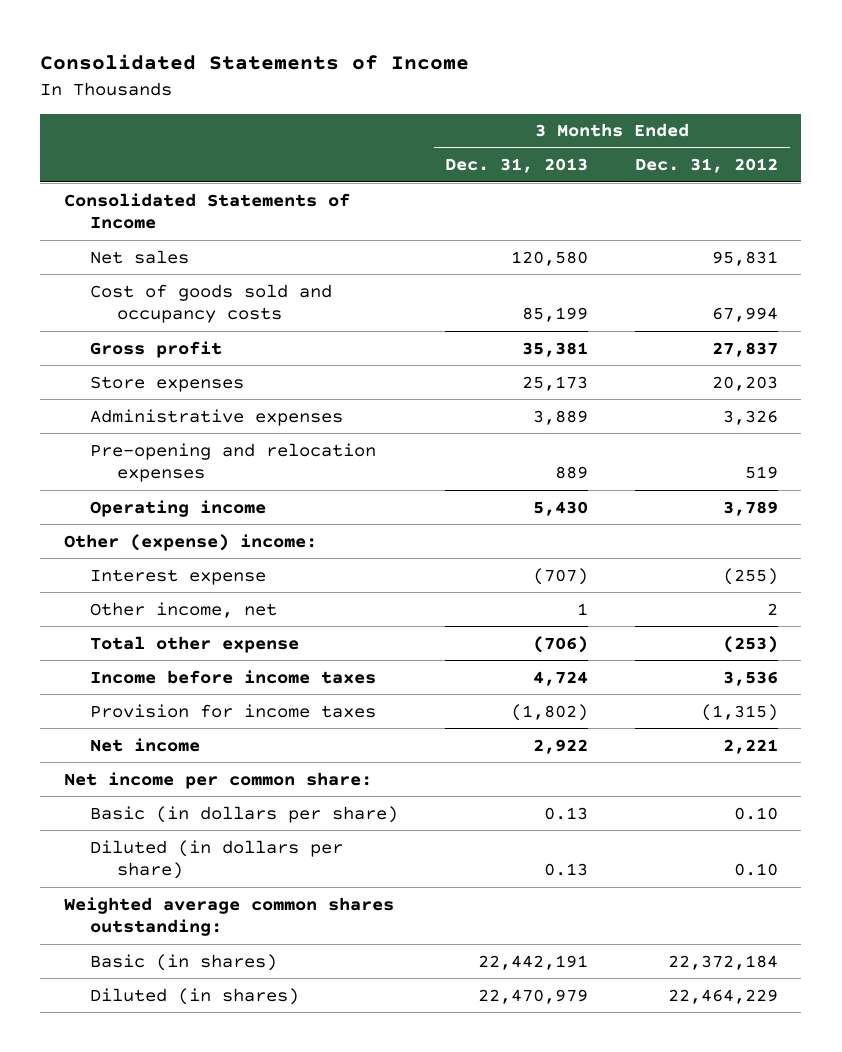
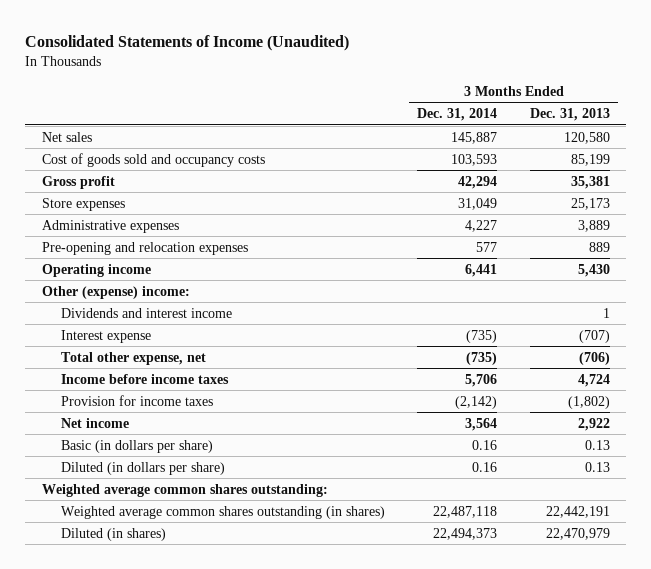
[40,54,470,71] Consolidated Statements of Income -> [25,35,350,52] Consolidated Statements of Income (Unaudited)
[634,158,778,174] Dec. 31, 2012 -> none
none -> [417,108,498,122] Dec. 31, 2014
[63,192,350,230] Consolidated Statements of Income -> none
none -> [60,307,232,318] Dividends and interest income
[90,601,278,618] Other income, net -> none
[90,635,300,653] Total other expense -> [60,351,206,365] Total other expense, net
[63,771,372,789] Net income per common share: -> none
[90,953,278,971] Basic (in shares) -> [60,505,385,519] Weighted average common shares outstanding (in shares)

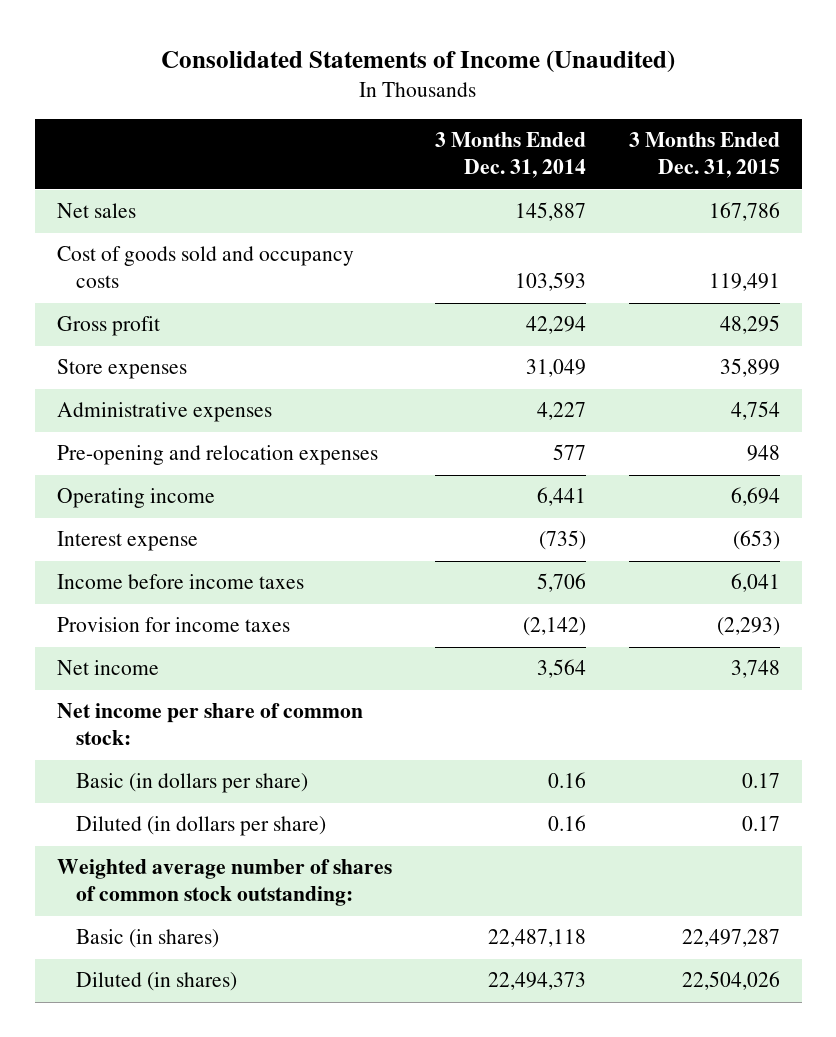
[529,108,610,122] Dec. 31, 2013 -> none
none -> [628,132,780,179] 3 Months Ended Dec. 31, 2015
[41,285,190,299] Other (expense) income: -> none
[60,307,232,318] Dividends and interest income -> none
[60,351,206,365] Total other expense, net -> none
none -> [56,703,363,746] Net income per share of common stock:
[41,483,328,497] Weighted average common shares outstanding: -> [56,859,392,907] Weighted average number of shares of common stock outstanding:
[60,505,385,519] Weighted average common shares outstanding (in shares) -> [76,929,220,949] Basic (in shares)

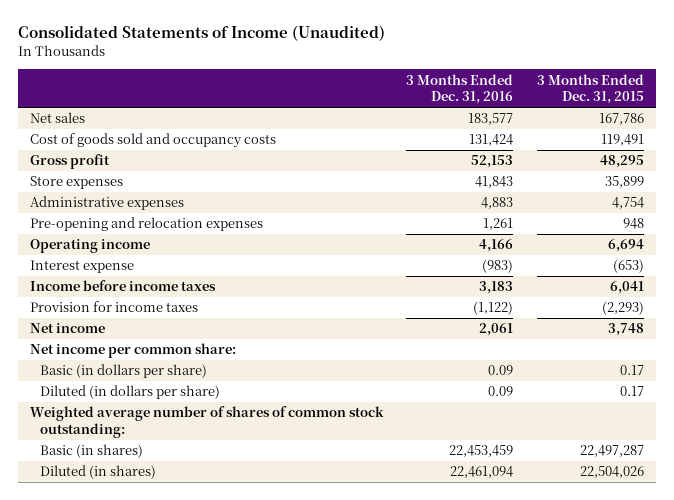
[434,132,586,179] 3 Months Ended Dec. 31, 2014 -> none
none -> [406,73,514,105] 3 Months Ended Dec. 31, 2016
[56,703,363,746] Net income per share of common stock: -> [29,343,236,359] Net income per common share:

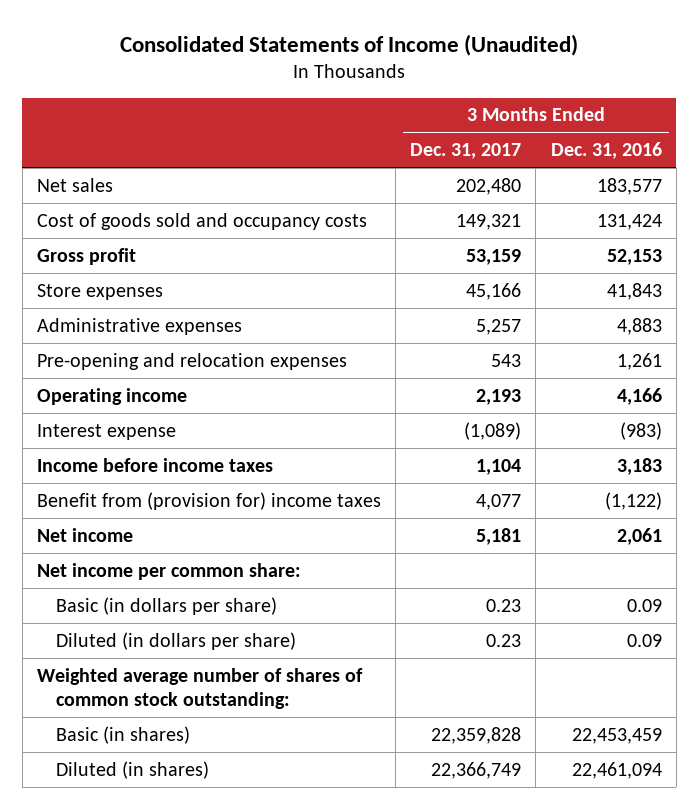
[536,73,644,105] 3 Months Ended Dec. 31, 2015 -> none
none -> [410,143,522,160] Dec. 31, 2017
[29,301,198,313] Provision for income taxes -> [36,491,381,510] Benefit from (provision for) income taxes

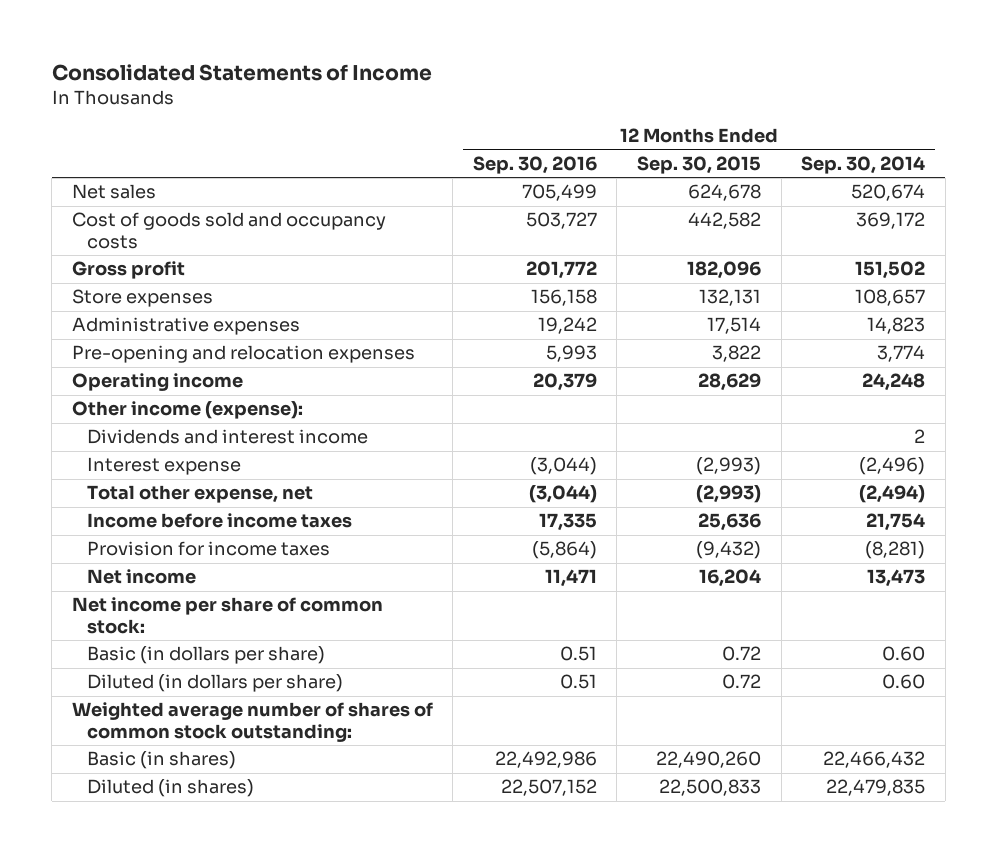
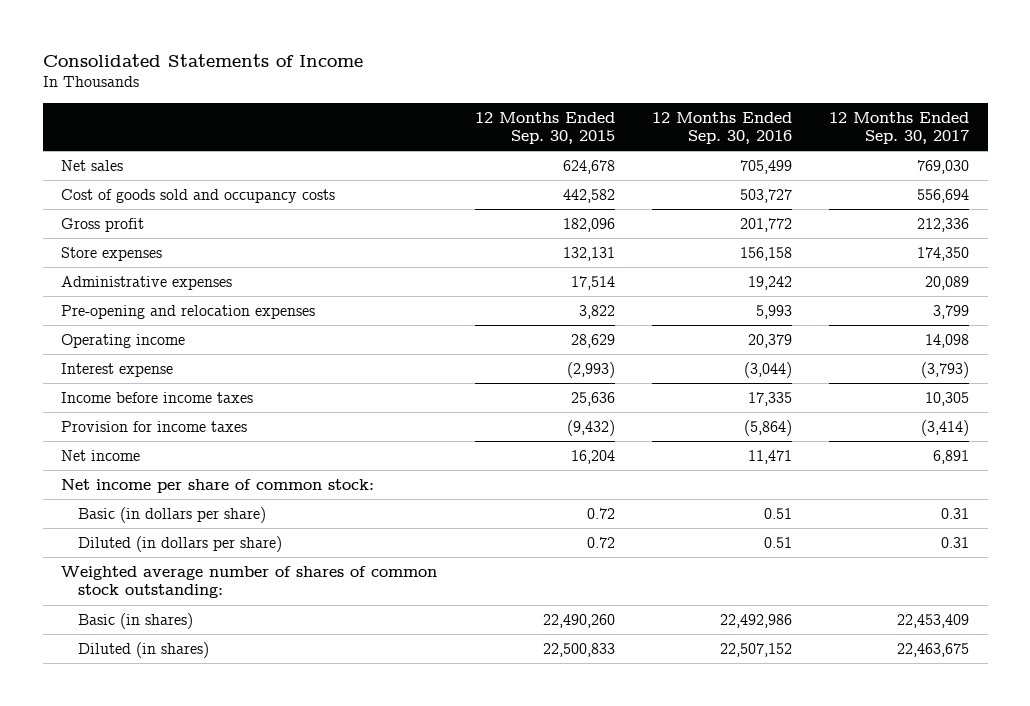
[801,156,926,175] Sep. 30, 2014 -> none
none -> [829,111,970,144] 12 Months Ended Sep. 30, 2017
[71,401,303,420] Other income (expense): -> none
[87,429,369,445] Dividends and interest income -> none
[87,485,314,504] Total other expense, net -> none

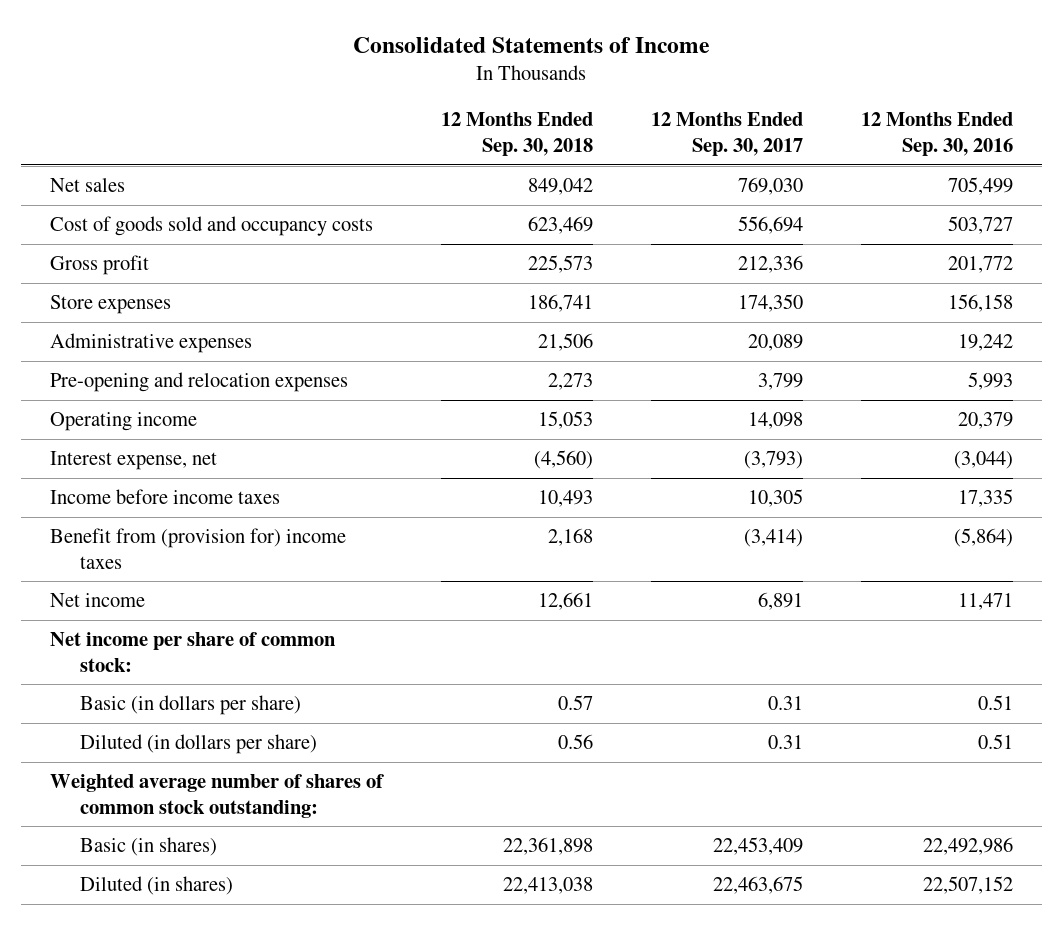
[474,111,615,144] 12 Months Ended Sep. 30, 2015 -> none
none -> [440,112,593,156] 12 Months Ended Sep. 30, 2018
[61,363,174,378] Interest expense -> [49,451,217,471] Interest expense, net
[61,421,248,433] Provision for income taxes -> [49,528,346,569] Benefit from (provision for) income taxes

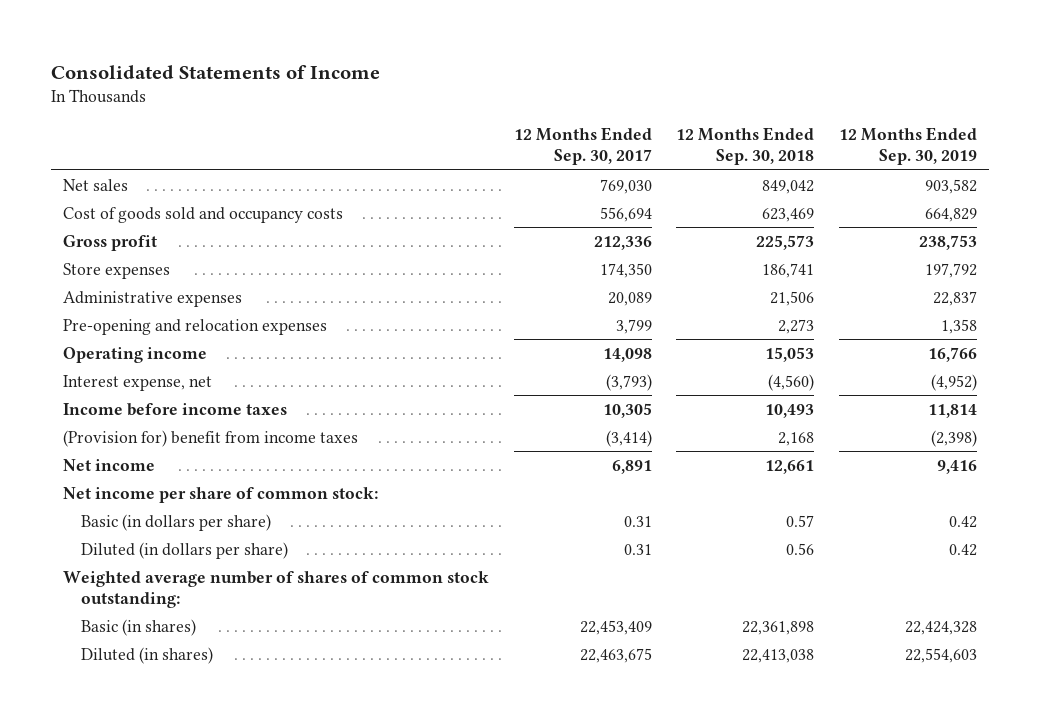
[860,112,1013,156] 12 Months Ended Sep. 30, 2016 -> none
none -> [839,127,978,166] 12 Months Ended Sep. 30, 2019
[49,528,346,569] Benefit from (provision for) income taxes -> [63,429,359,447] (Provision for) benefit from income taxes

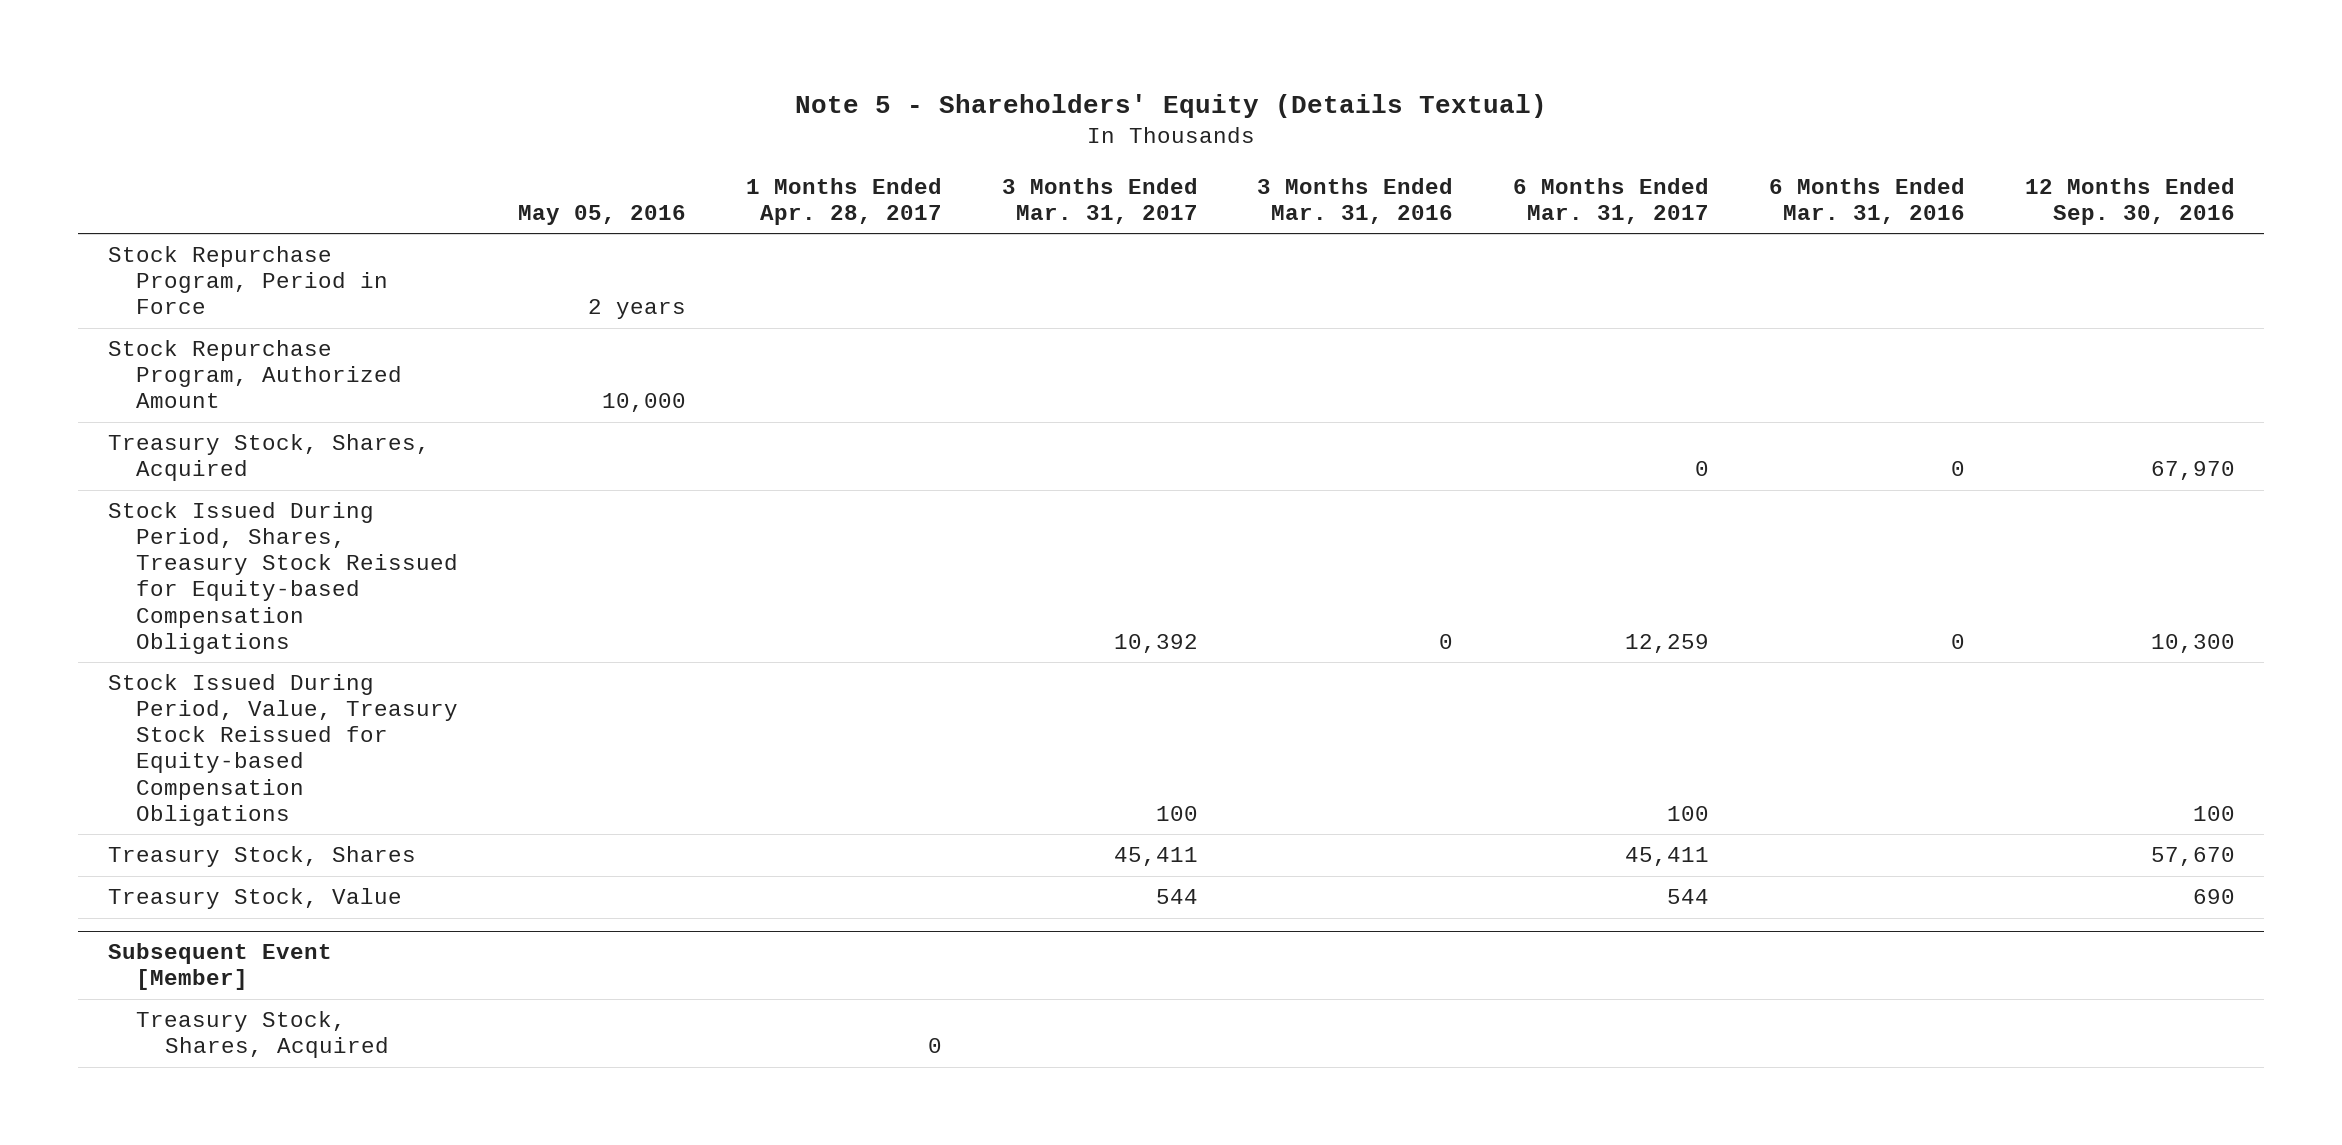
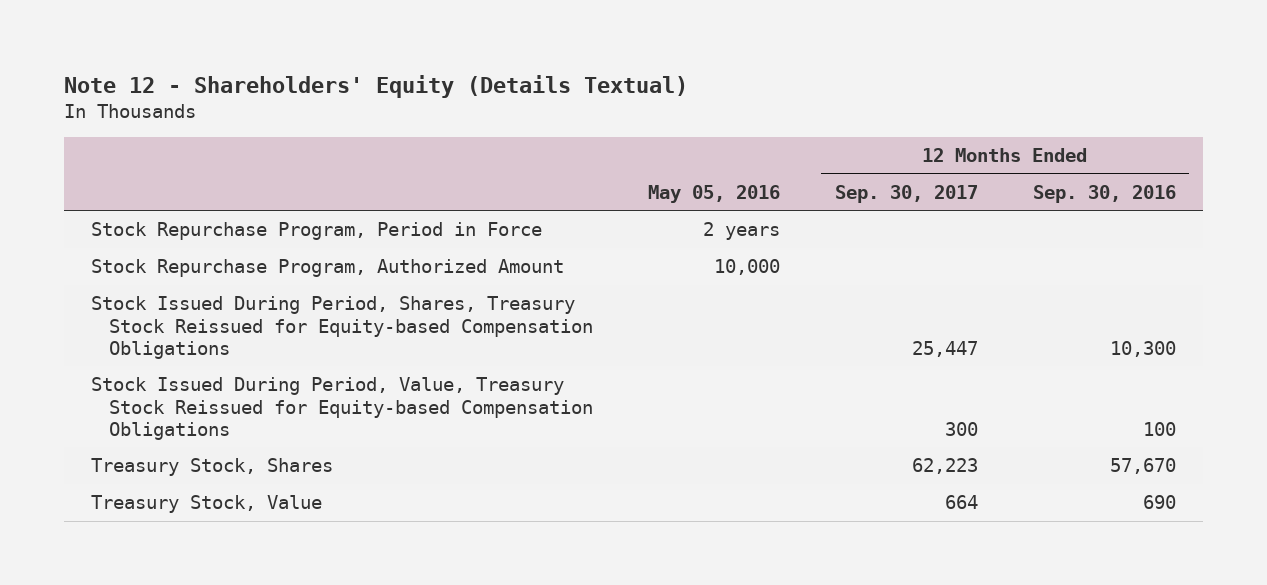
[795,93,1548,118] Note 5 - Shareholders' Equity (Details Textual) -> [63,74,688,98] Note 12 - Shareholders' Equity (Details Textual)
[745,177,942,225] 1 Months Ended Apr. 28, 2017 -> none
[1001,177,1198,224] 3 Months Ended Mar. 31, 2017 -> none
[1257,177,1454,224] 3 Months Ended Mar. 31, 2016 -> none
[1513,177,1710,224] 6 Months Ended Mar. 31, 2017 -> none
[1768,177,1965,224] 6 Months Ended Mar. 31, 2016 -> none
none -> [834,184,978,203] Sep. 30, 2017
[107,434,430,482] Treasury Stock, Shares, Acquired -> none
[107,943,332,991] Subsequent Event [Member] -> none
[136,1011,390,1059] Treasury Stock, Shares, Acquired -> none

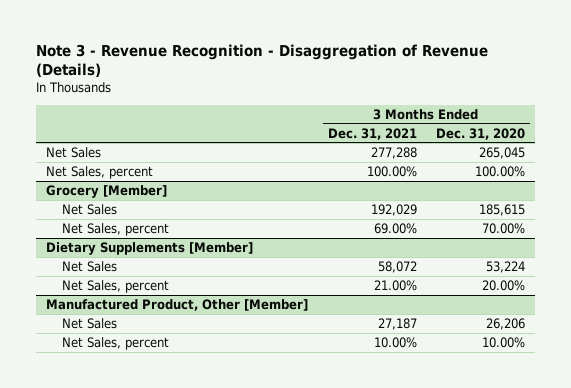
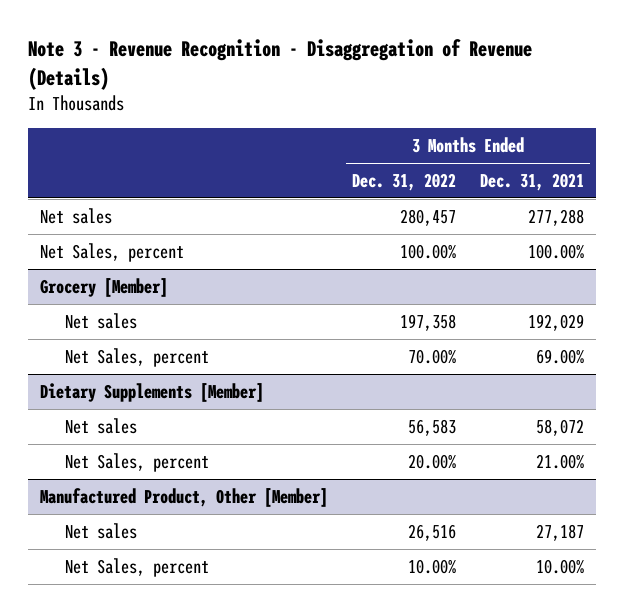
[436,127,526,140] Dec. 31, 2020 -> none
none -> [352,172,457,191] Dec. 31, 2022
[46,147,102,159] Net Sales -> [39,207,112,224] Net sales
[62,204,118,216] Net Sales -> [64,312,137,329] Net sales
[62,261,118,273] Net Sales -> [64,417,137,434] Net sales
[62,318,118,330] Net Sales -> [64,522,137,539] Net sales

